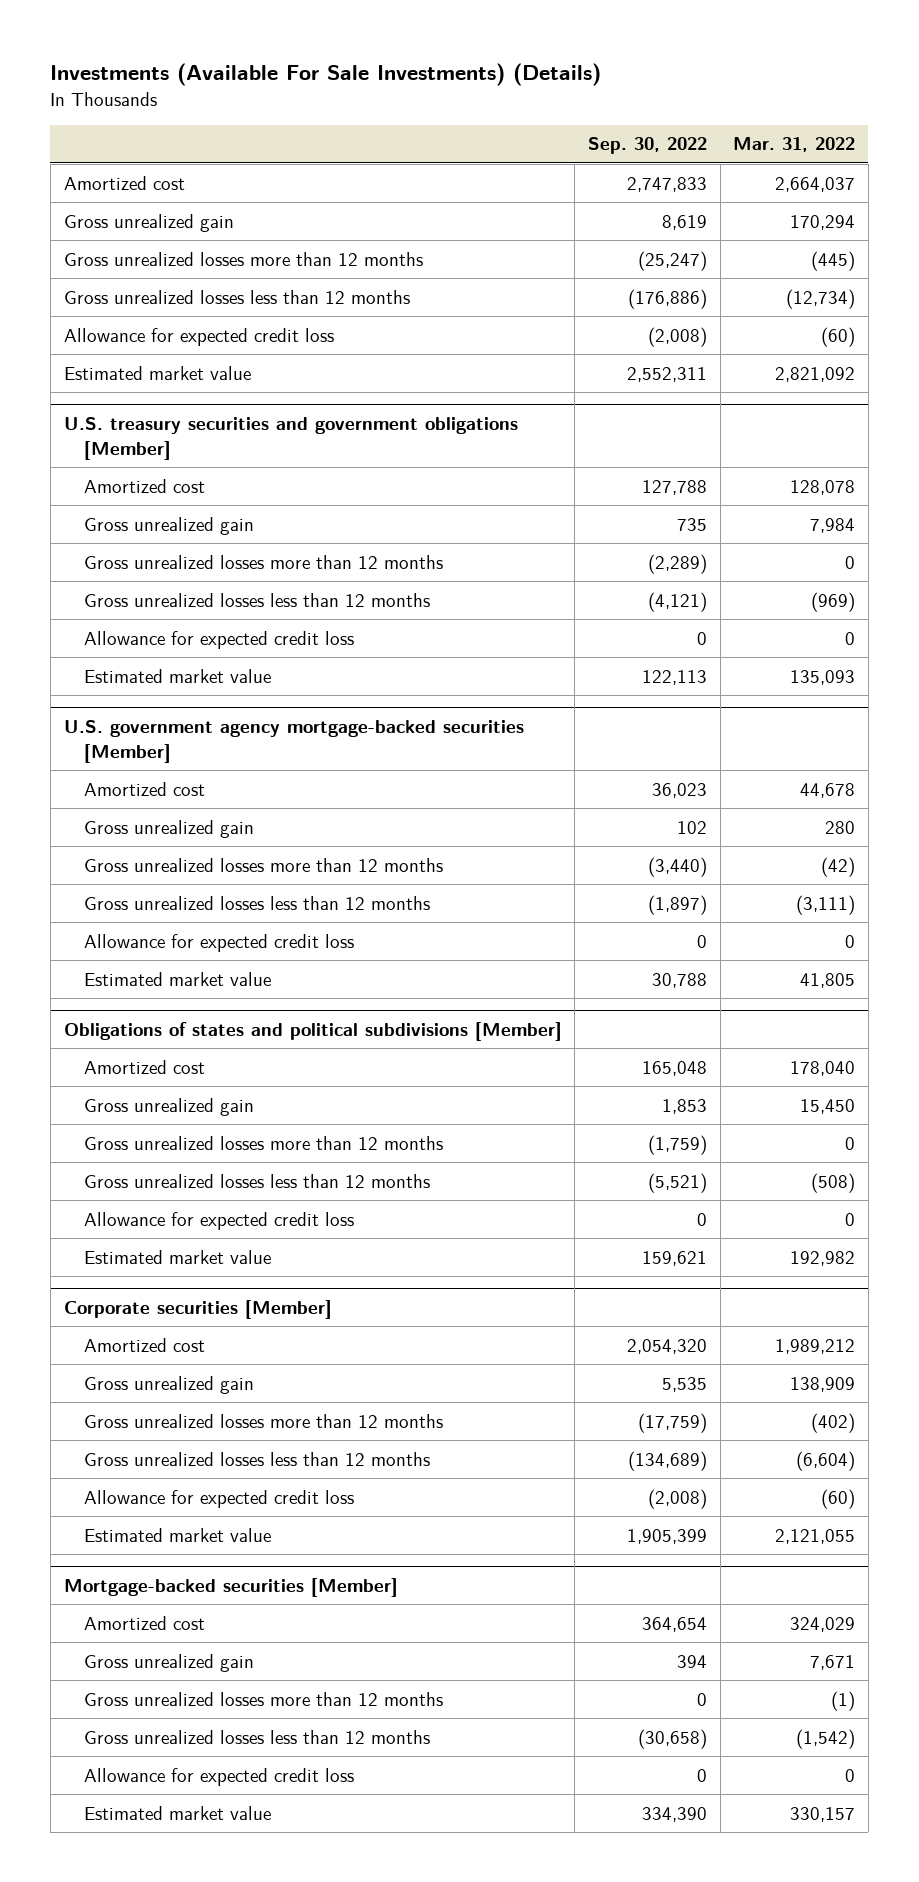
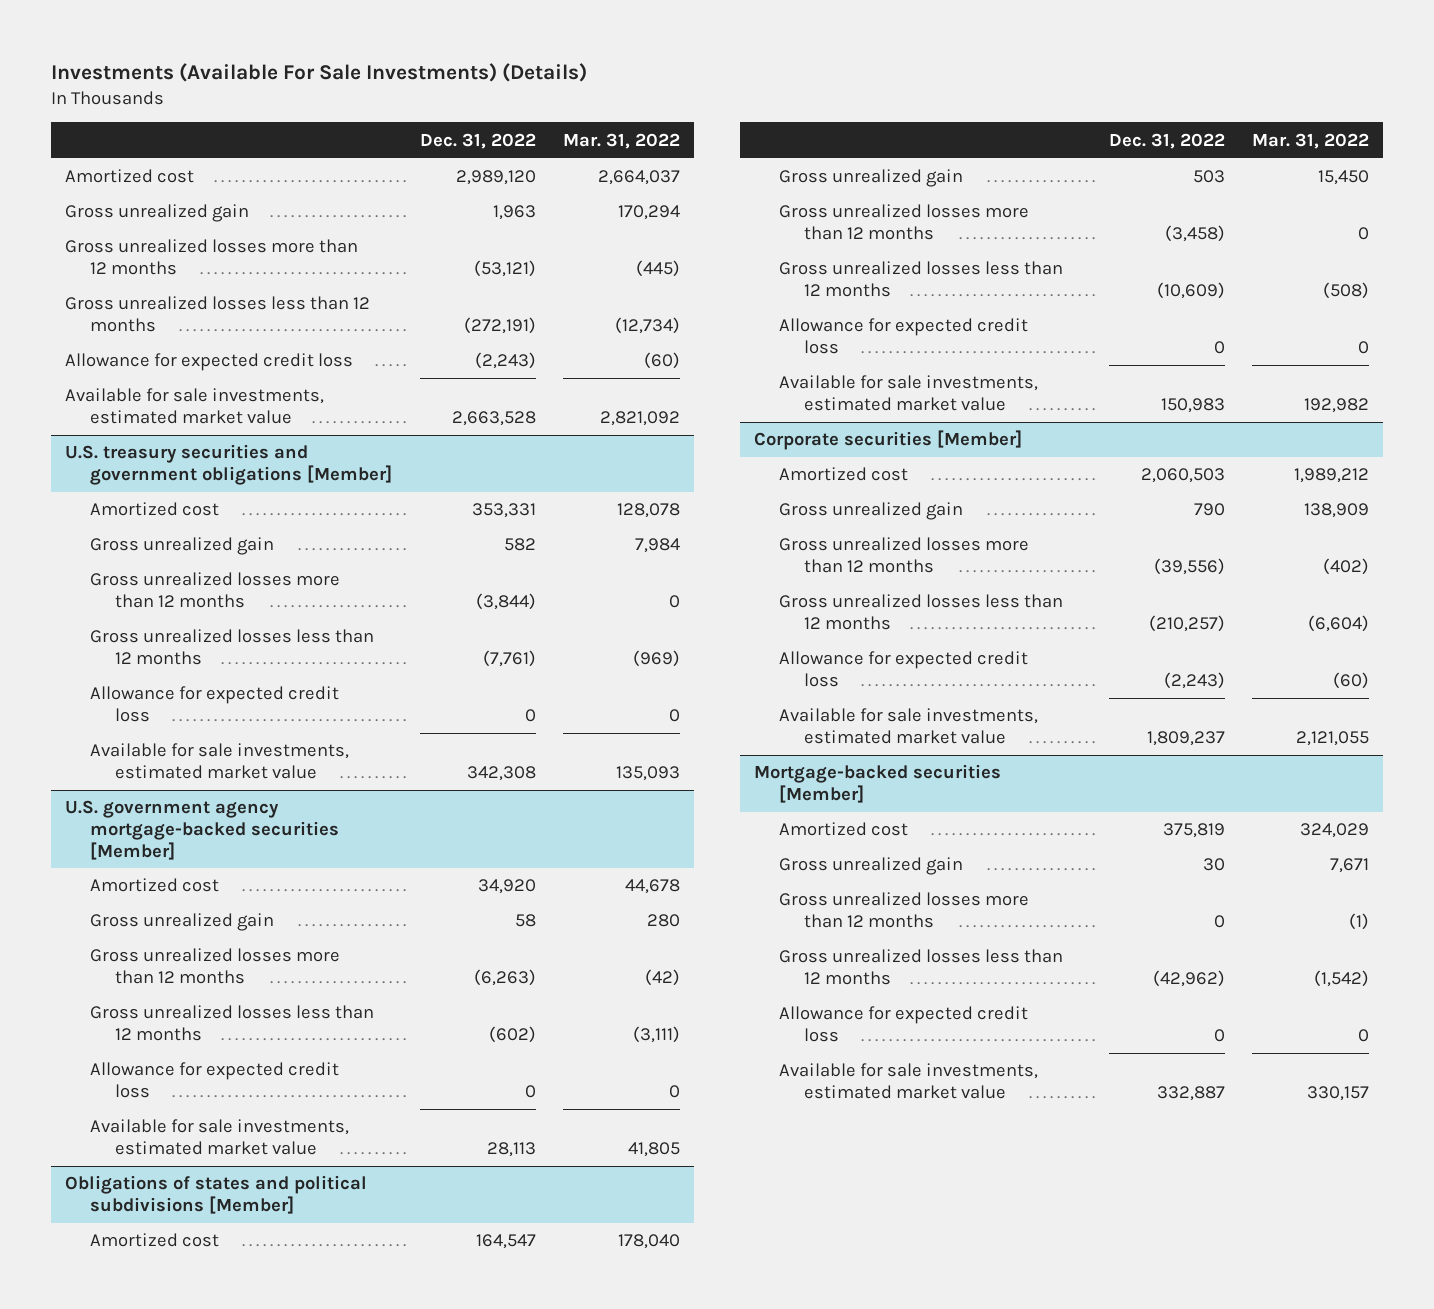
[587,137,707,155] Sep. 30, 2022 -> none
none -> [419,132,536,149] Dec. 31, 2022
[63,365,251,380] Estimated market value -> [64,388,324,424] Available for sale investments, estimated market value
[84,668,272,683] Estimated market value -> [89,743,349,779] Available for sale investments, estimated market value
[84,971,272,986] Estimated market value -> [89,1119,349,1155] Available for sale investments, estimated market value
[84,1249,272,1264] Estimated market value -> [779,375,1039,411] Available for sale investments, estimated market value
[84,1527,272,1542] Estimated market value -> [779,708,1039,744] Available for sale investments, estimated market value
[84,1805,272,1820] Estimated market value -> [779,1063,1039,1099] Available for sale investments, estimated market value

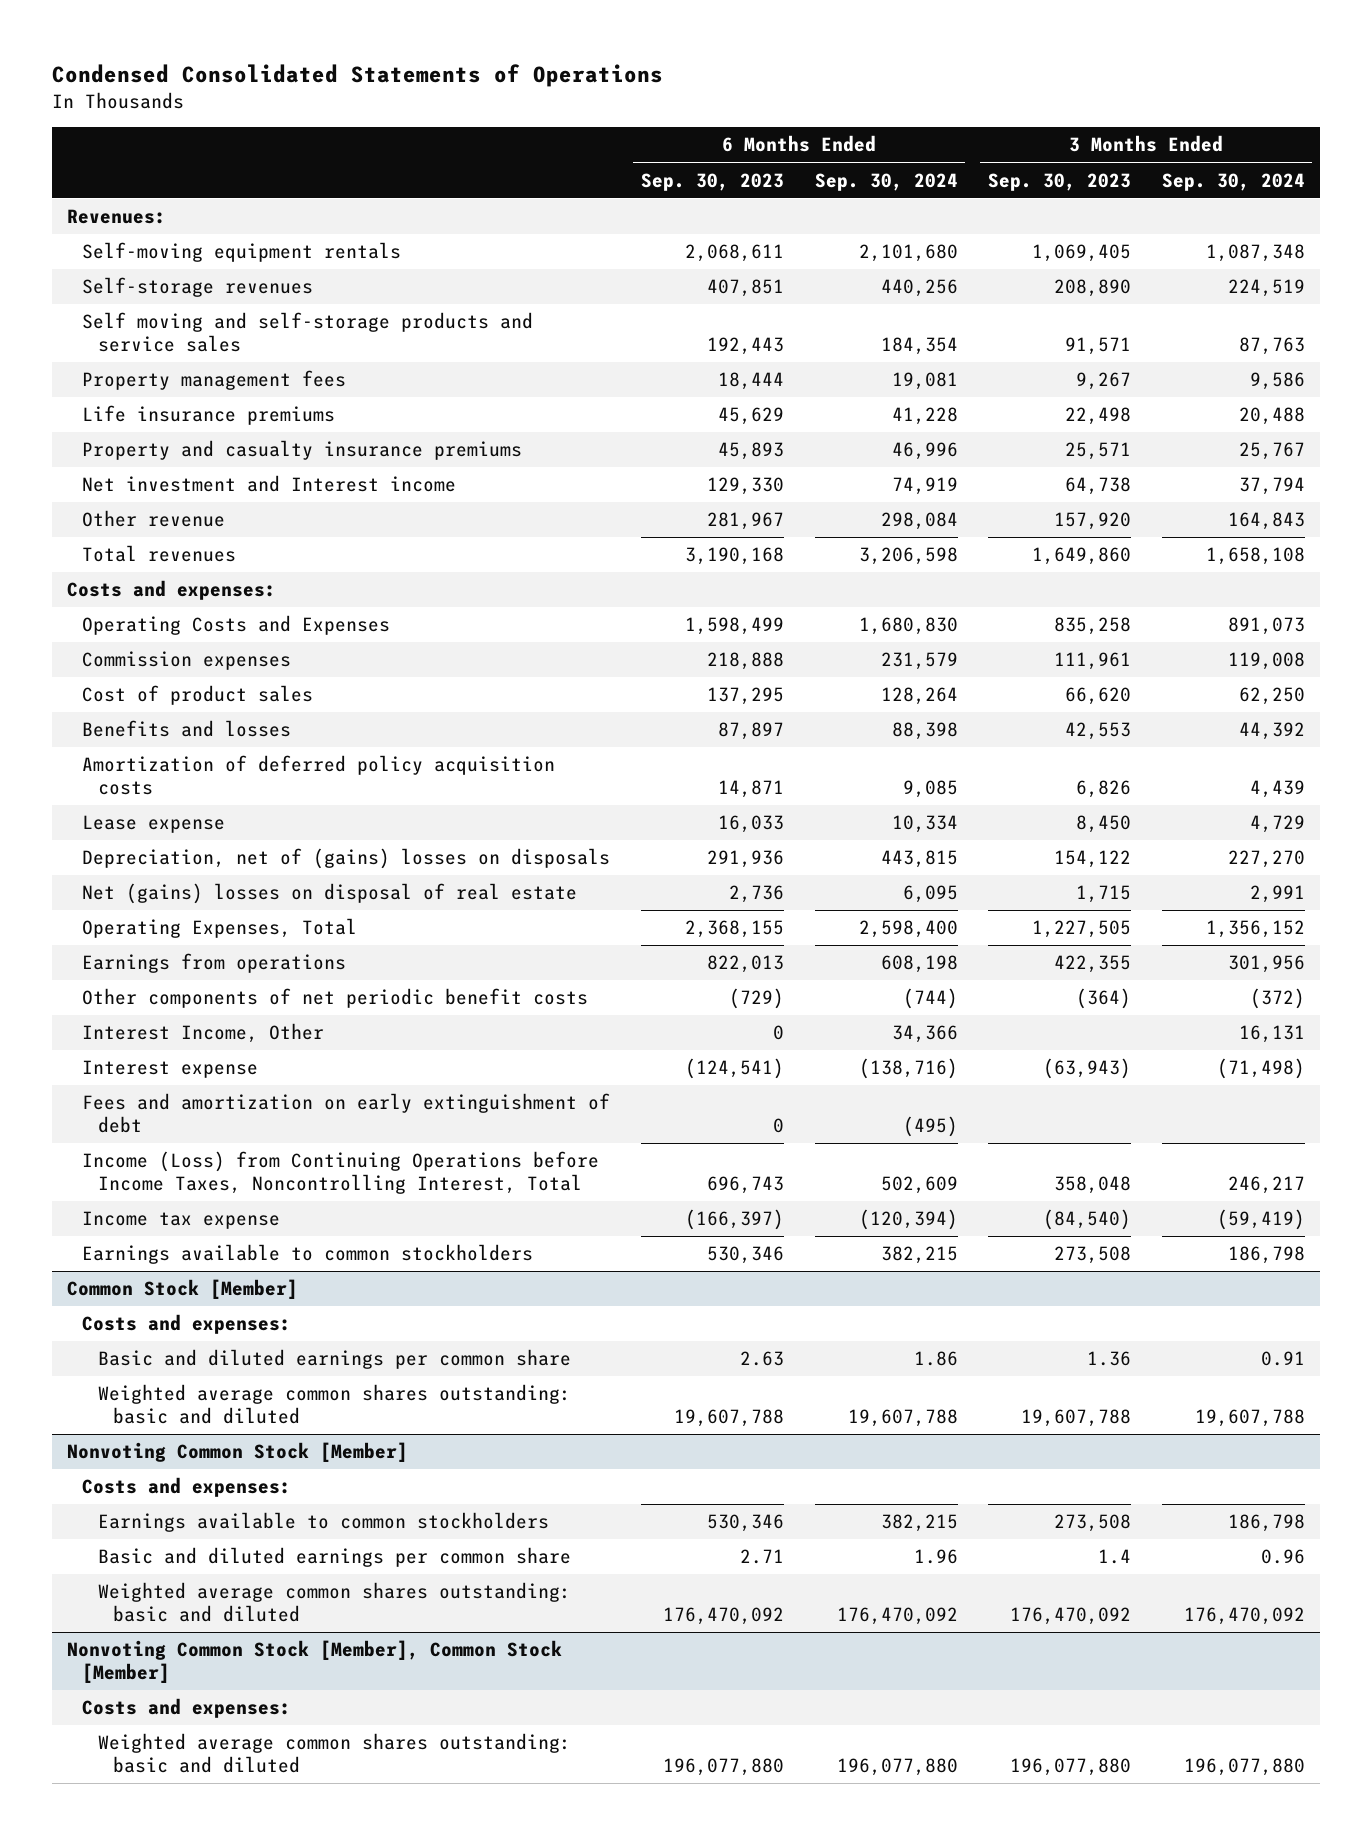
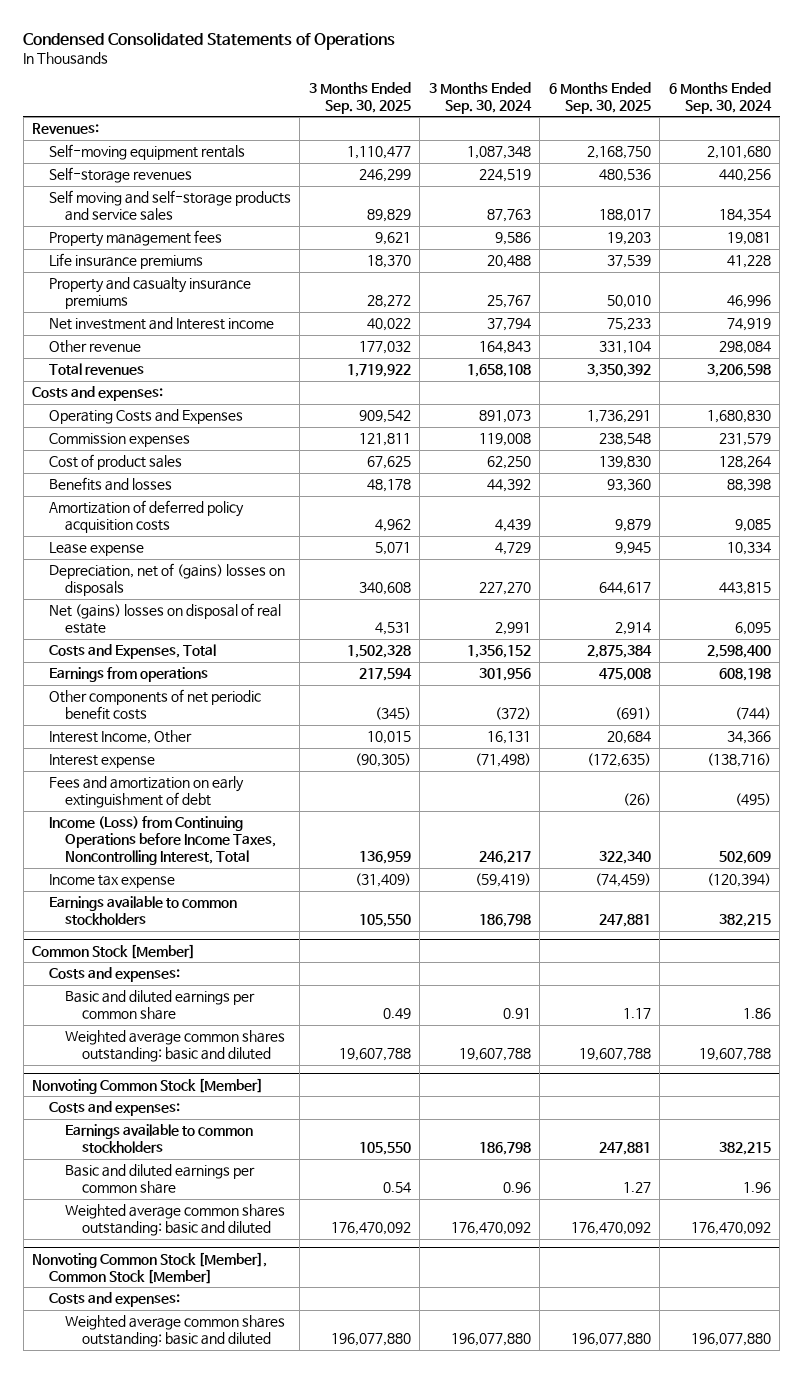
[640,172,784,191] Sep. 30, 2023 -> none
[988,172,1132,191] Sep. 30, 2023 -> none
none -> [308,81,411,114] 3 Months Ended Sep. 30, 2025
none -> [548,81,651,114] 6 Months Ended Sep. 30, 2025
[82,918,358,939] Operating Expenses, Total -> [48,644,216,660] Costs and Expenses, Total

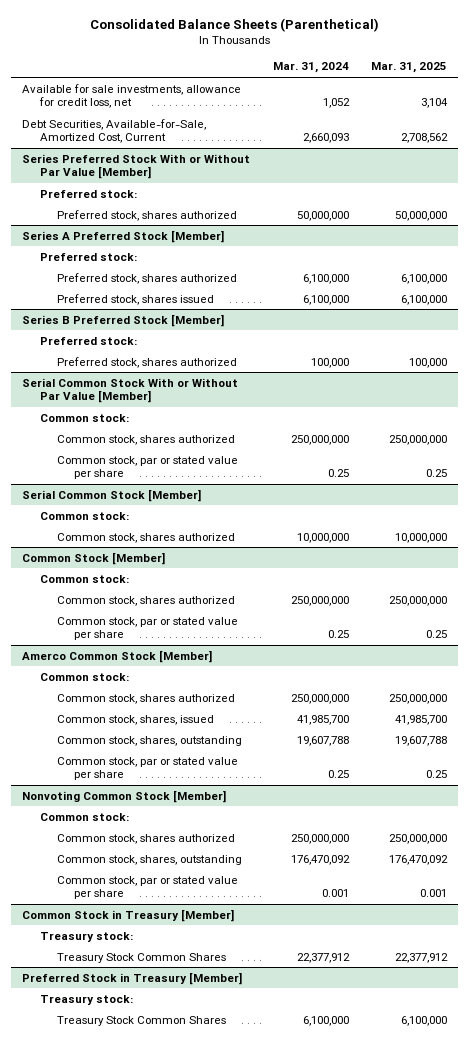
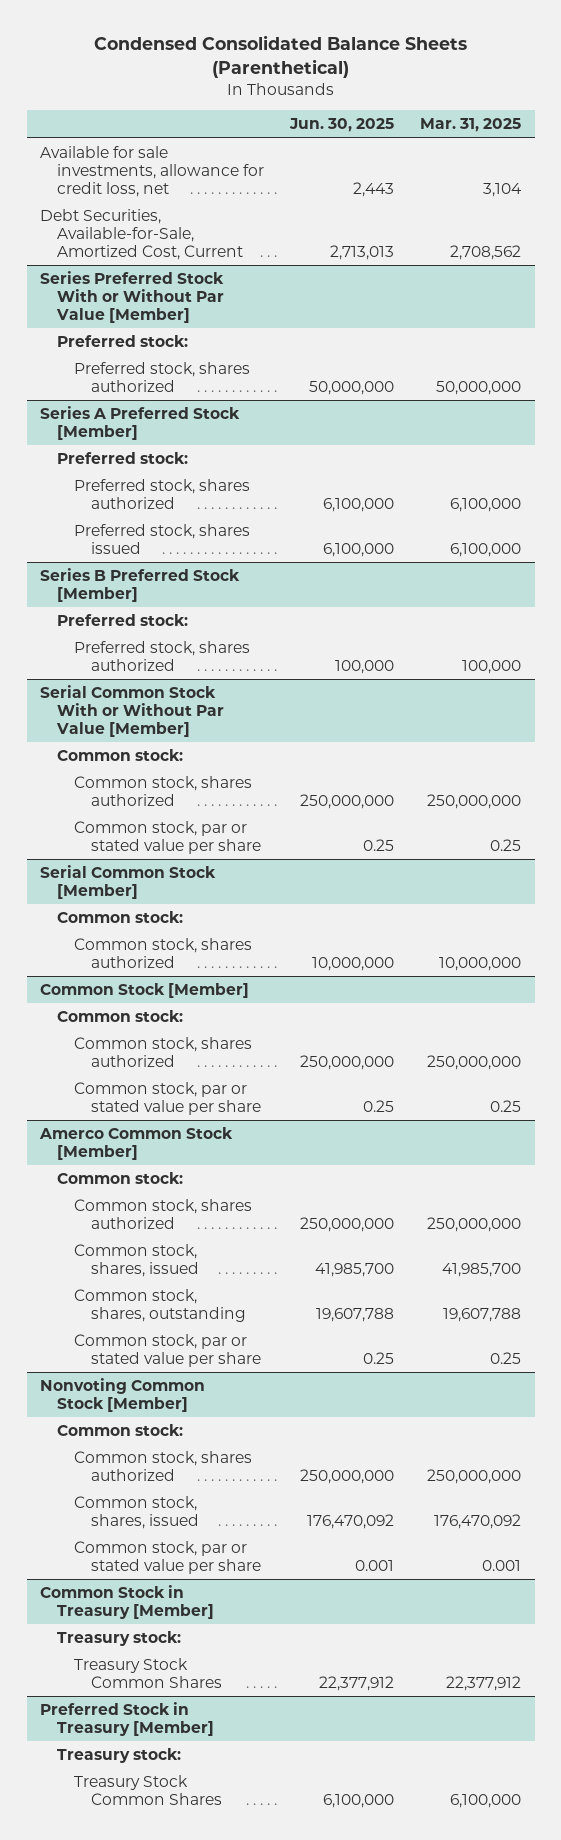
[89,17,379,32] Consolidated Balance Sheets (Parenthetical) -> [93,35,467,79] Condensed Consolidated Balance Sheets (Parenthetical)
[272,62,349,74] Mar. 31, 2024 -> none
none -> [289,118,395,133] Jun. 30, 2025
[56,854,242,865] Common stock, shares, outstanding -> [74,1496,200,1529] Common stock, shares, issued

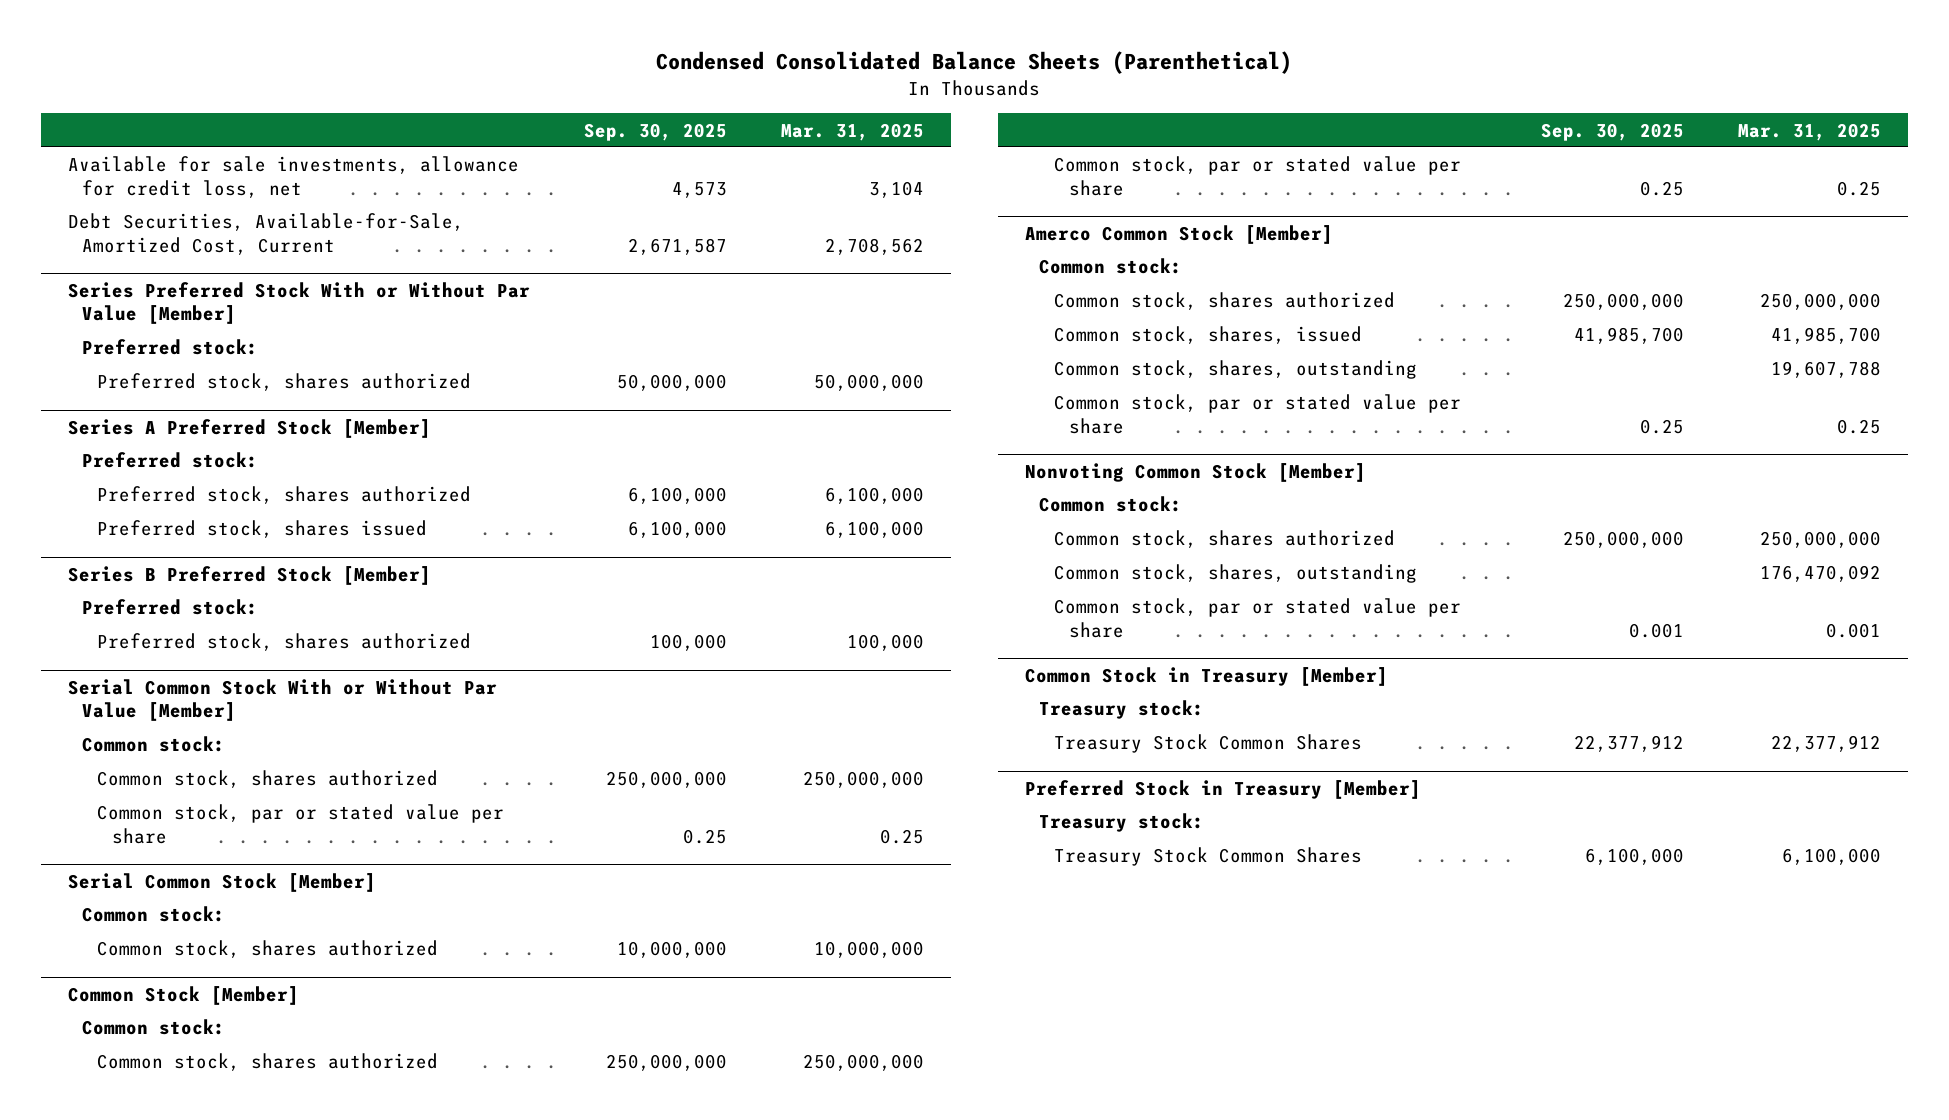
[289,118,395,133] Jun. 30, 2025 -> none
none -> [583,122,727,141] Sep. 30, 2025
[74,1496,200,1529] Common stock, shares, issued -> [1054,564,1418,584] Common stock, shares, outstanding

